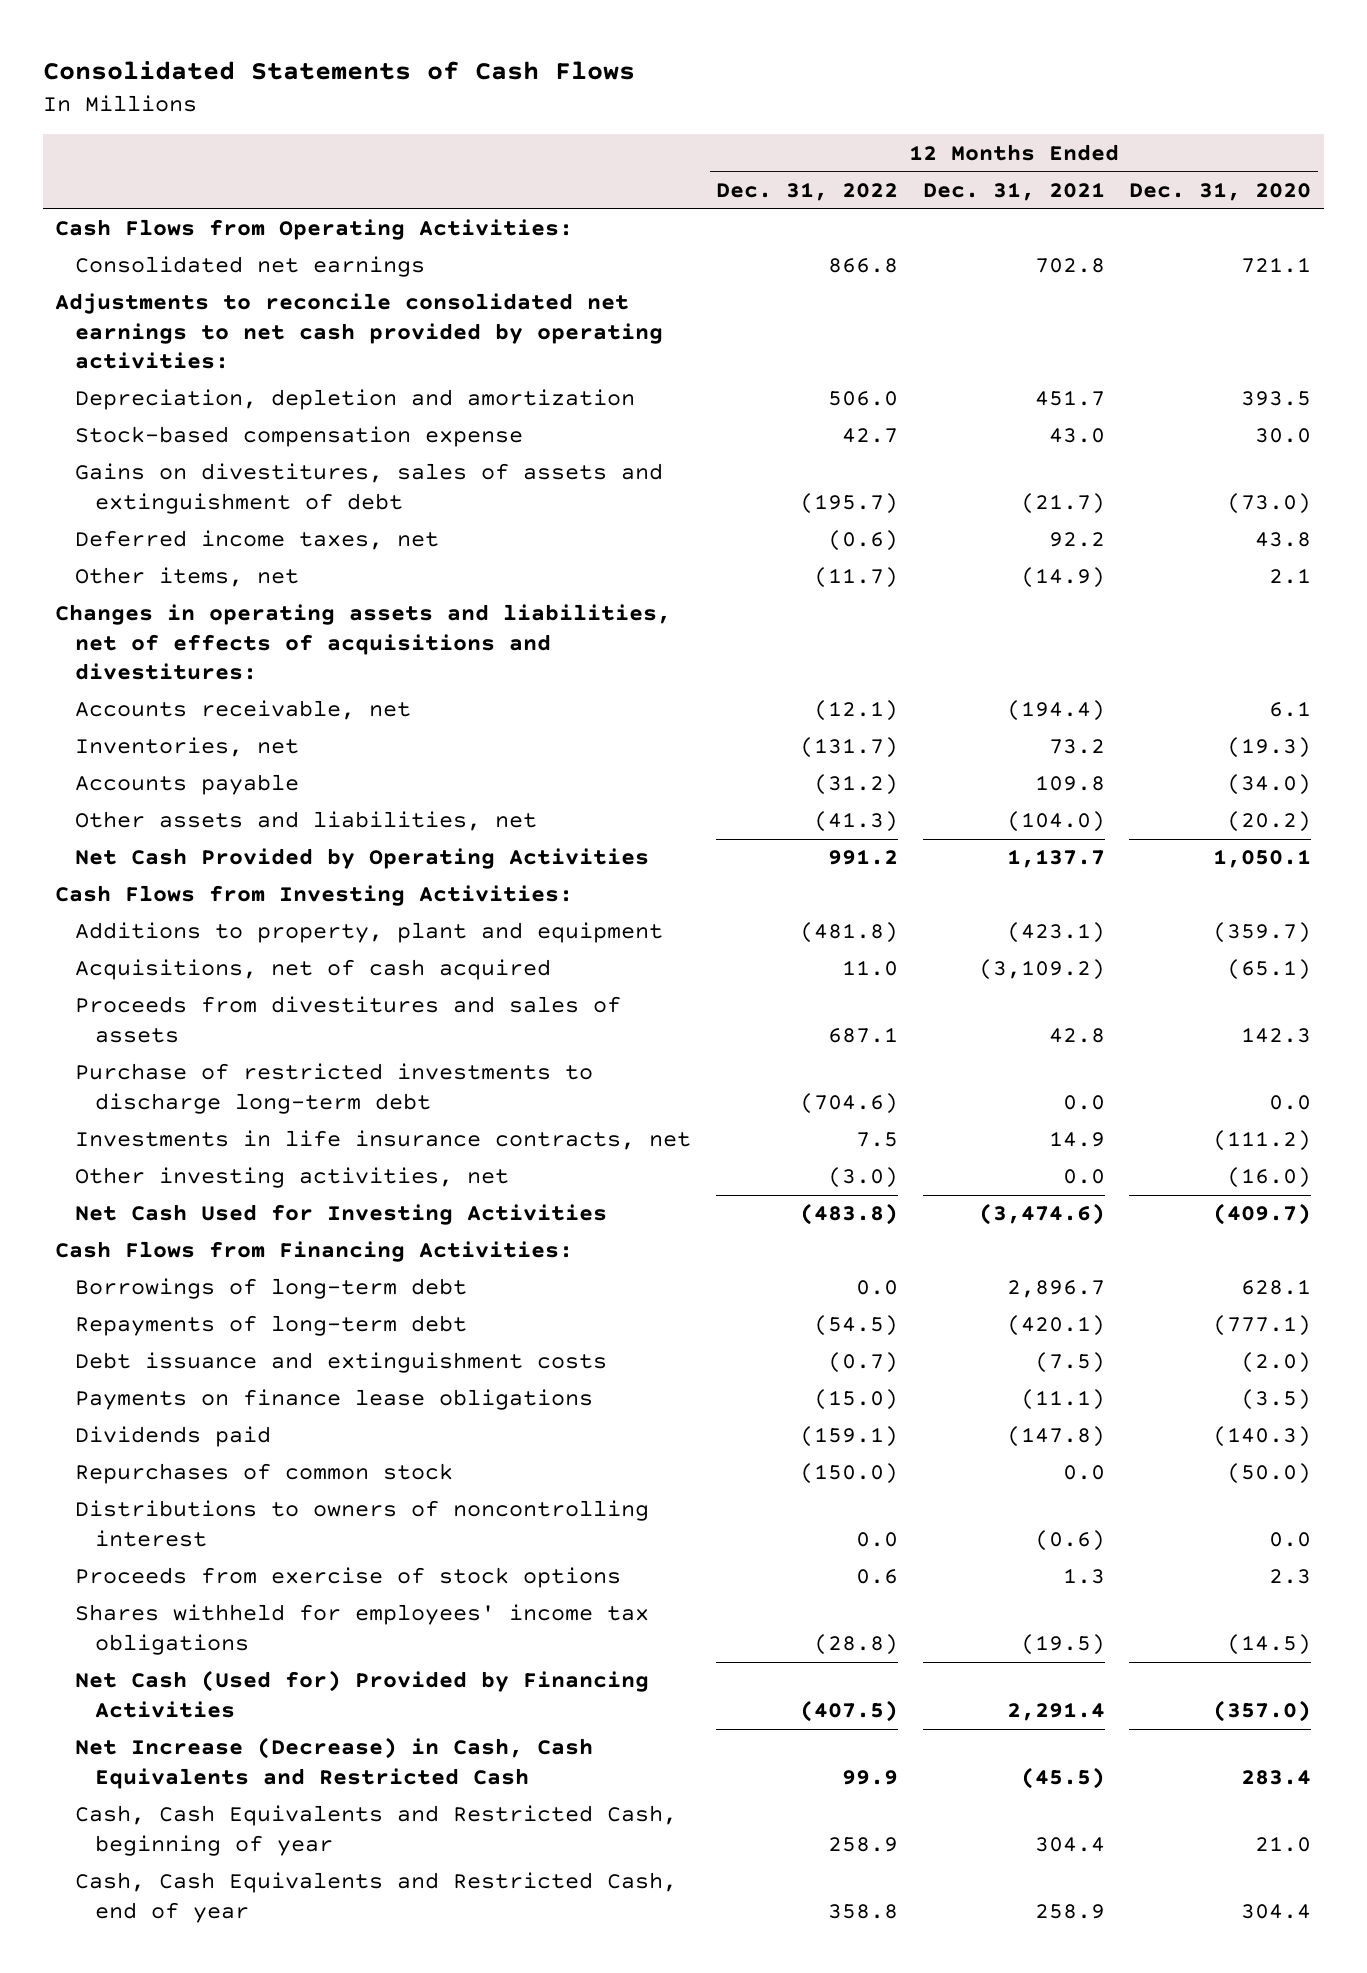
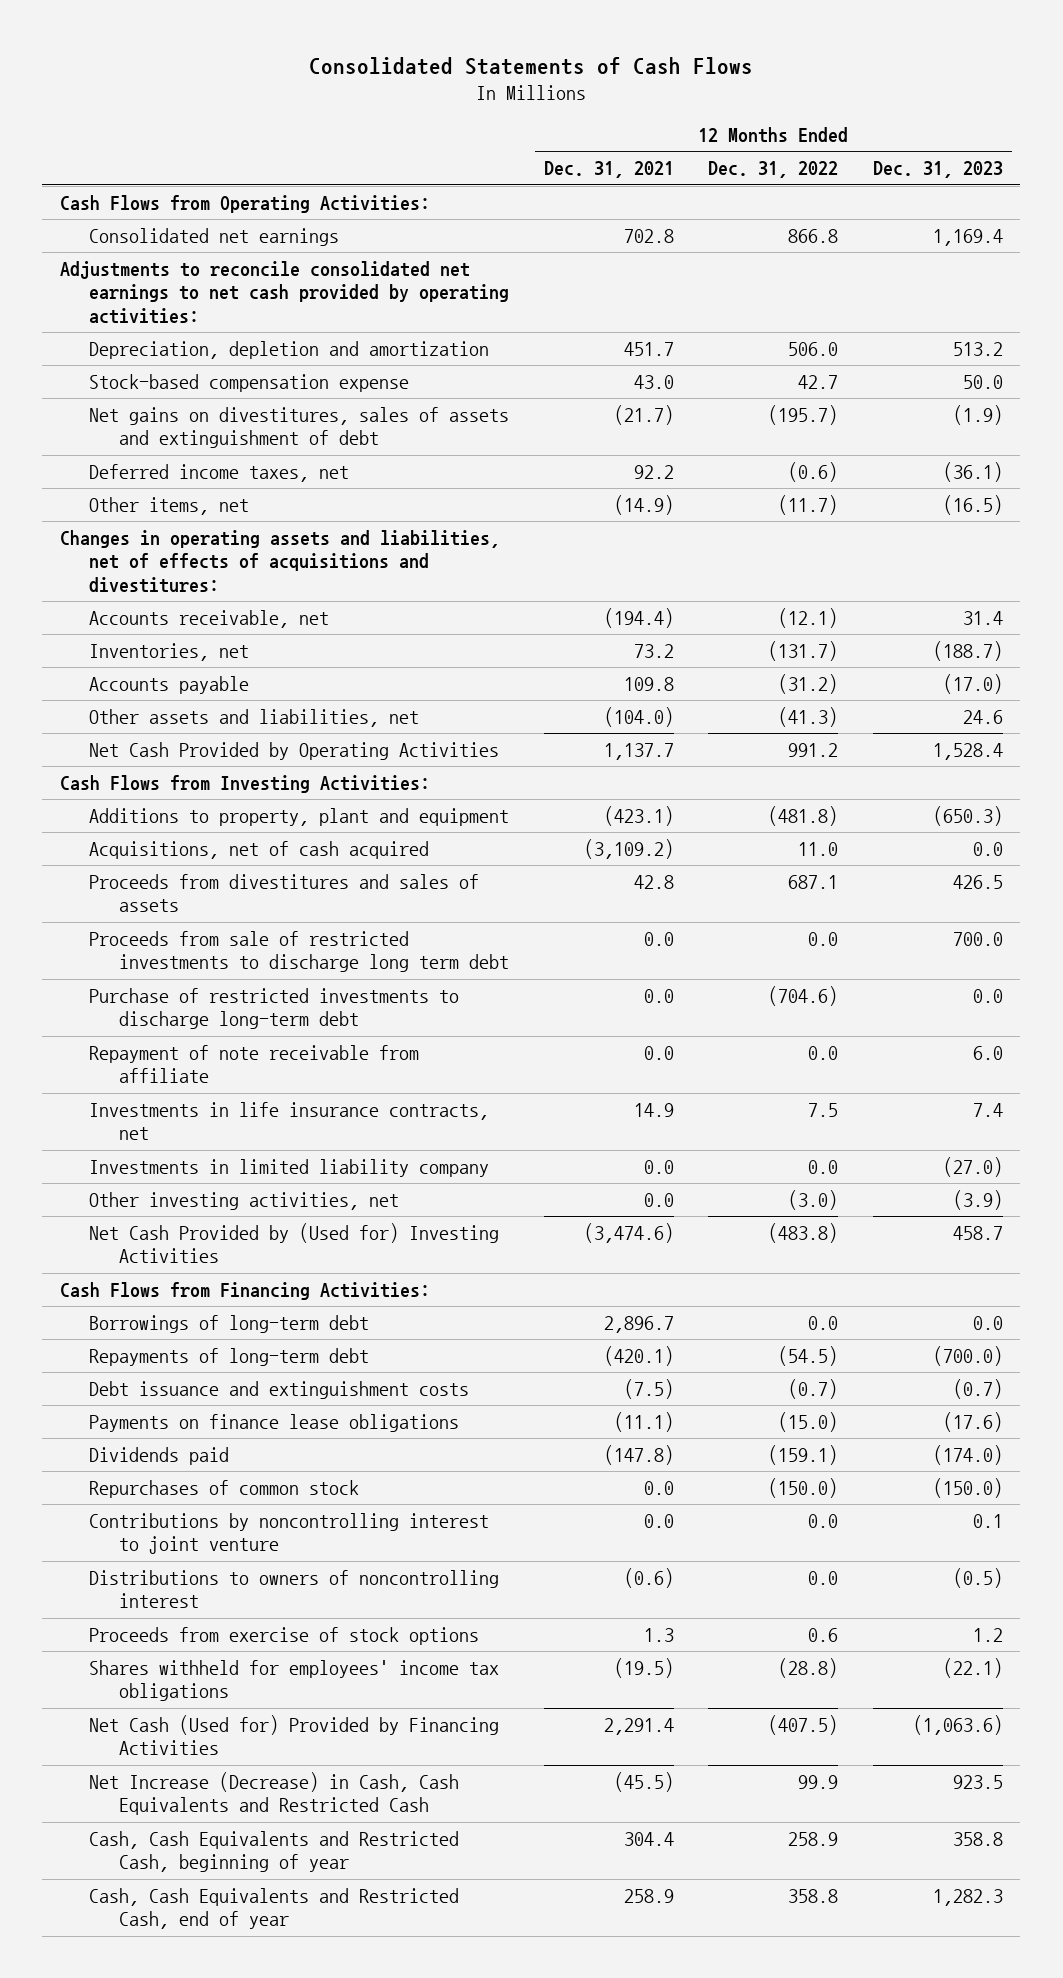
[1129,181,1312,201] Dec. 31, 2020 -> none
none -> [872,161,1003,179] Dec. 31, 2023
[75,463,664,514] Gains on divestitures, sales of assets and extinguishment of debt -> [89,406,510,449] Net gains on divestitures, sales of assets and extinguishment of debt
none -> [89,930,509,973] Proceeds from sale of restricted investments to discharge long term debt
none -> [89,1044,420,1084] Repayment of note receivable from affiliate
none -> [89,1158,490,1177] Investments in limited liability company
[75,1204,608,1226] Net Cash Used for Investing Activities -> [89,1222,500,1264] Net Cash Provided by (Used for) Investing Activities
none -> [89,1512,490,1555] Contributions by noncontrolling interest to joint venture

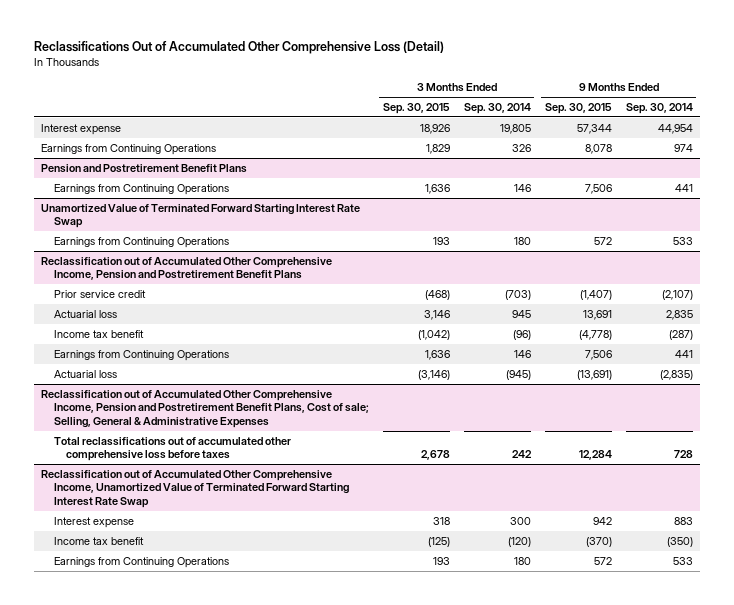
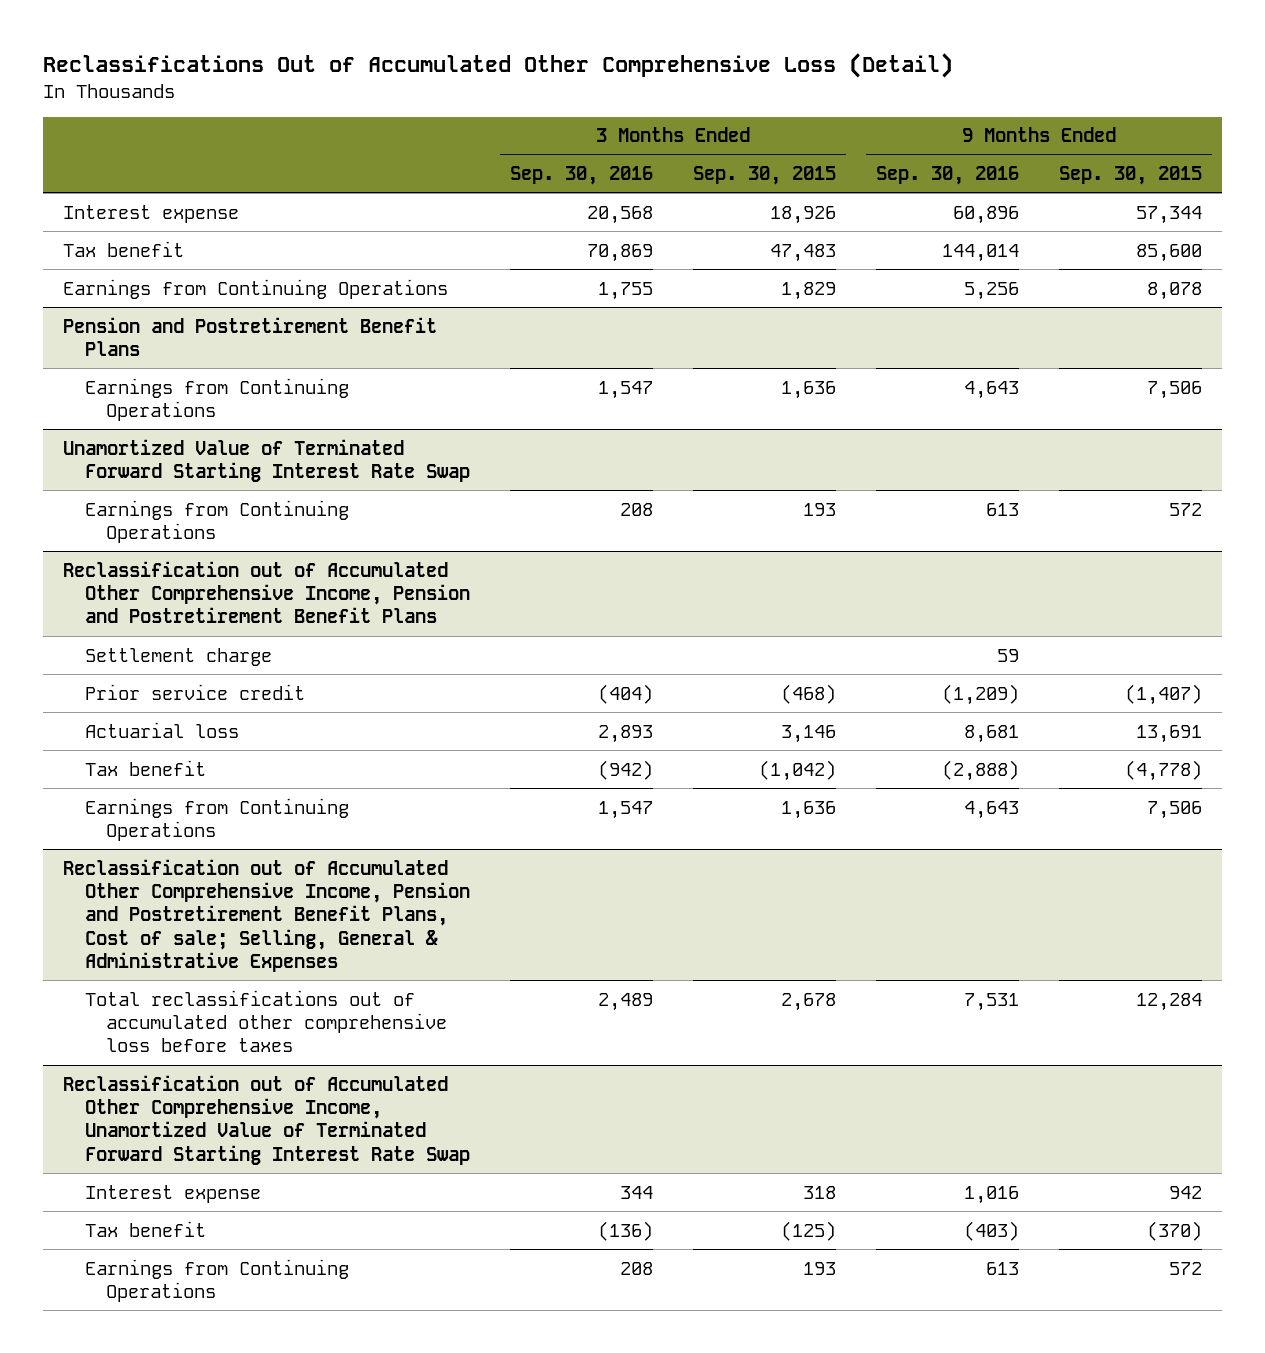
[463,102,531,114] Sep. 30, 2014 -> none
[625,102,693,114] Sep. 30, 2014 -> none
none -> [509,166,653,186] Sep. 30, 2016
none -> [875,166,1019,186] Sep. 30, 2016
none -> [63,240,185,257] Tax benefit
none -> [84,647,272,666] Settlement charge
[53,329,144,338] Income tax benefit -> [84,759,206,776] Tax benefit
[53,369,117,378] Actuarial loss -> none
[53,536,144,545] Income tax benefit -> [84,1220,206,1237] Tax benefit

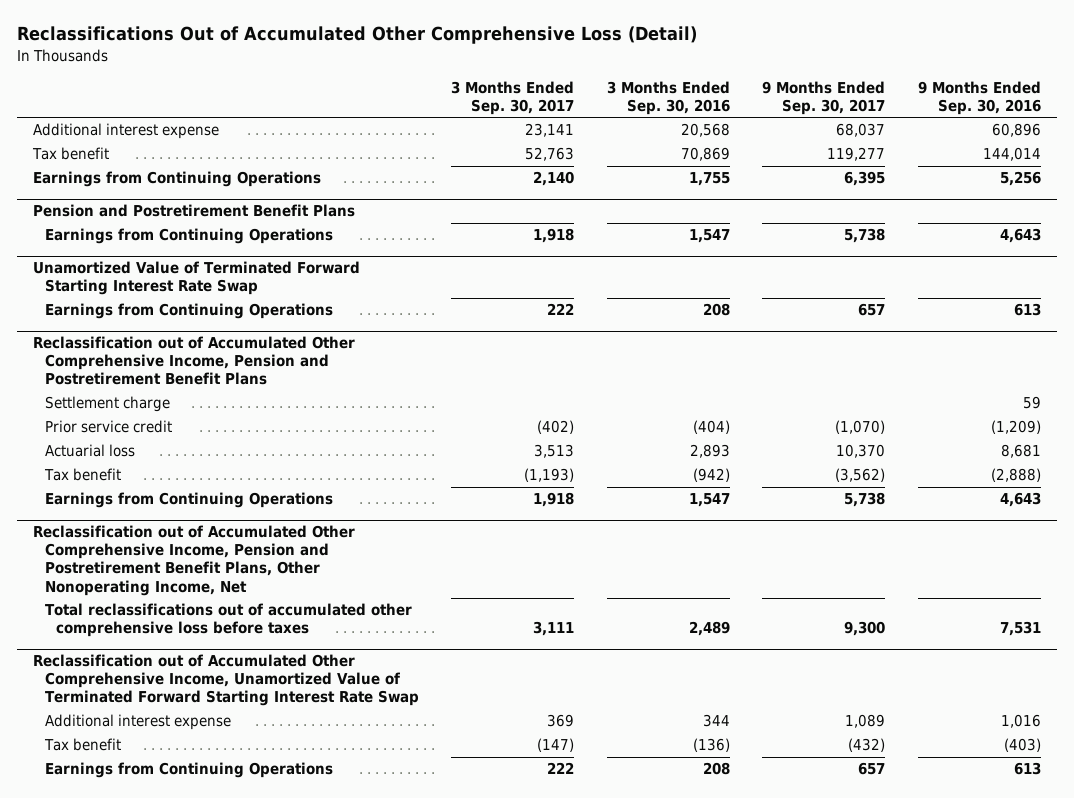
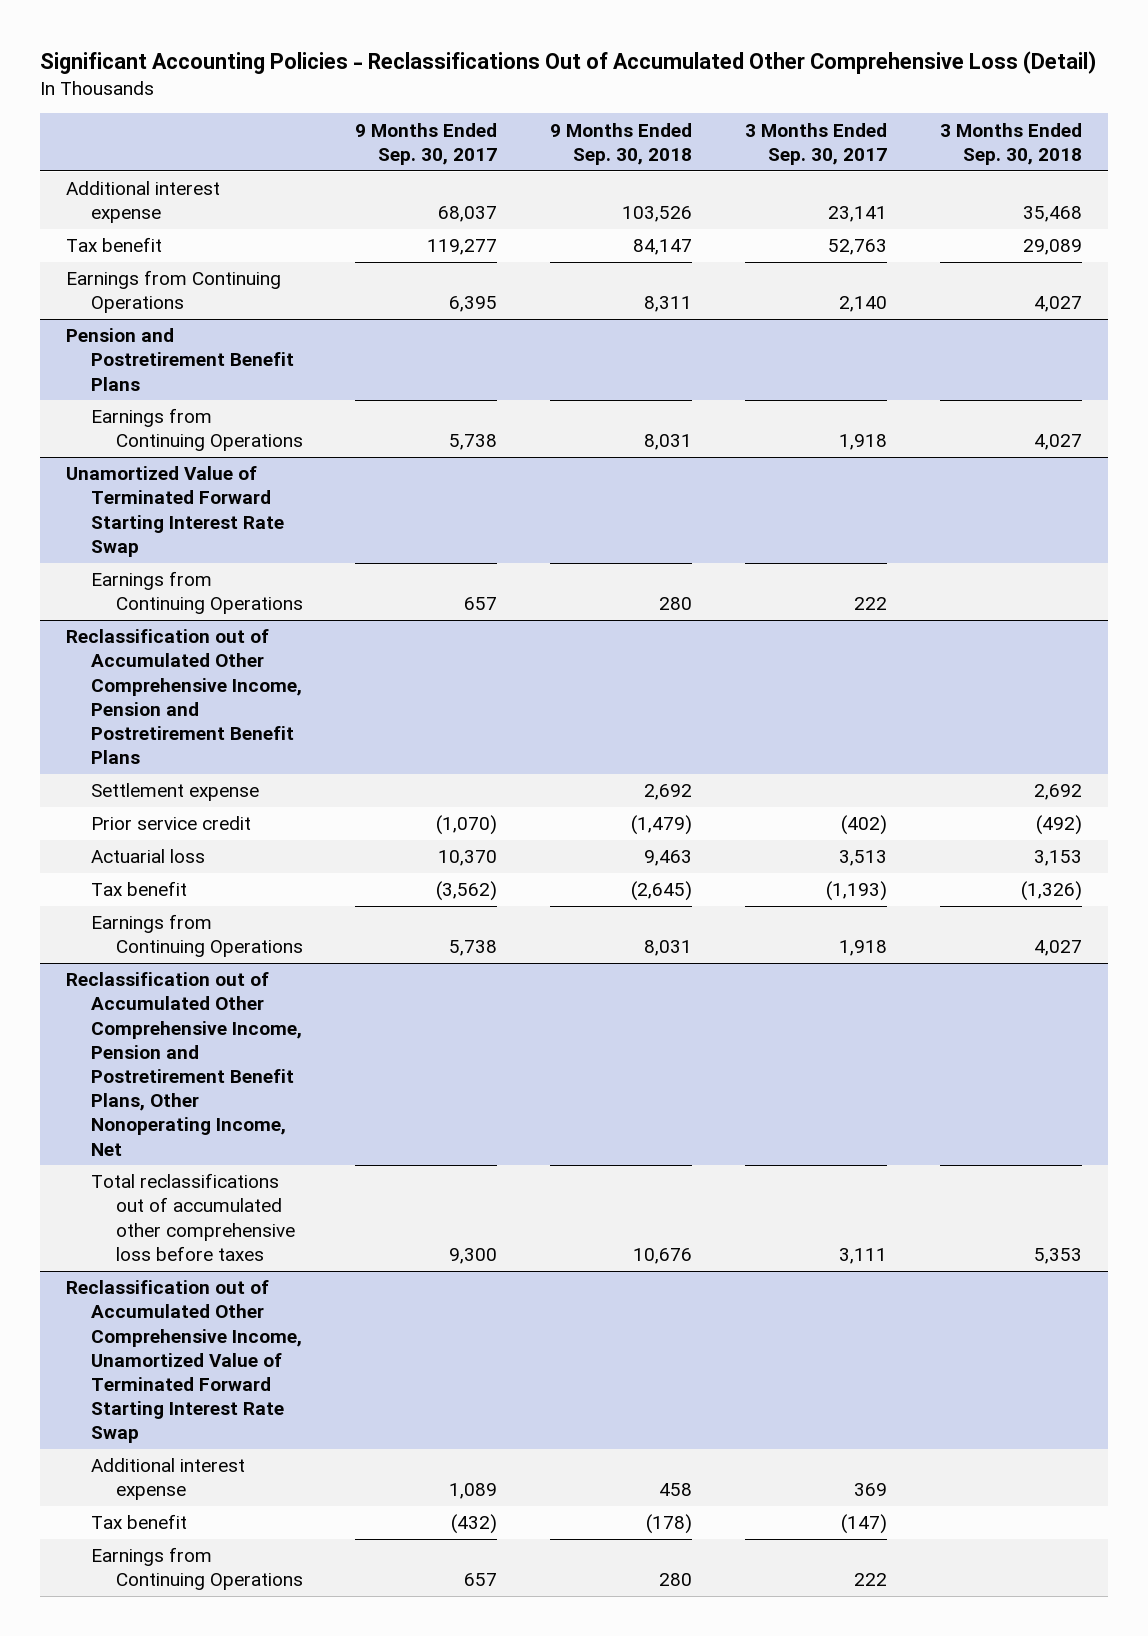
[16,26,697,45] Reclassifications Out of Accumulated Other Comprehensive Loss (Detail) -> [39,51,1096,75] Significant Accounting Policies - Reclassifications Out of Accumulated Other Comprehensive Loss (Detail)
[606,80,730,115] 3 Months Ended Sep. 30, 2016 -> none
[917,80,1041,115] 9 Months Ended Sep. 30, 2016 -> none
none -> [550,122,693,165] 9 Months Ended Sep. 30, 2018
none -> [939,122,1082,165] 3 Months Ended Sep. 30, 2018
[44,396,170,413] Settlement charge -> [90,783,259,802] Settlement expense

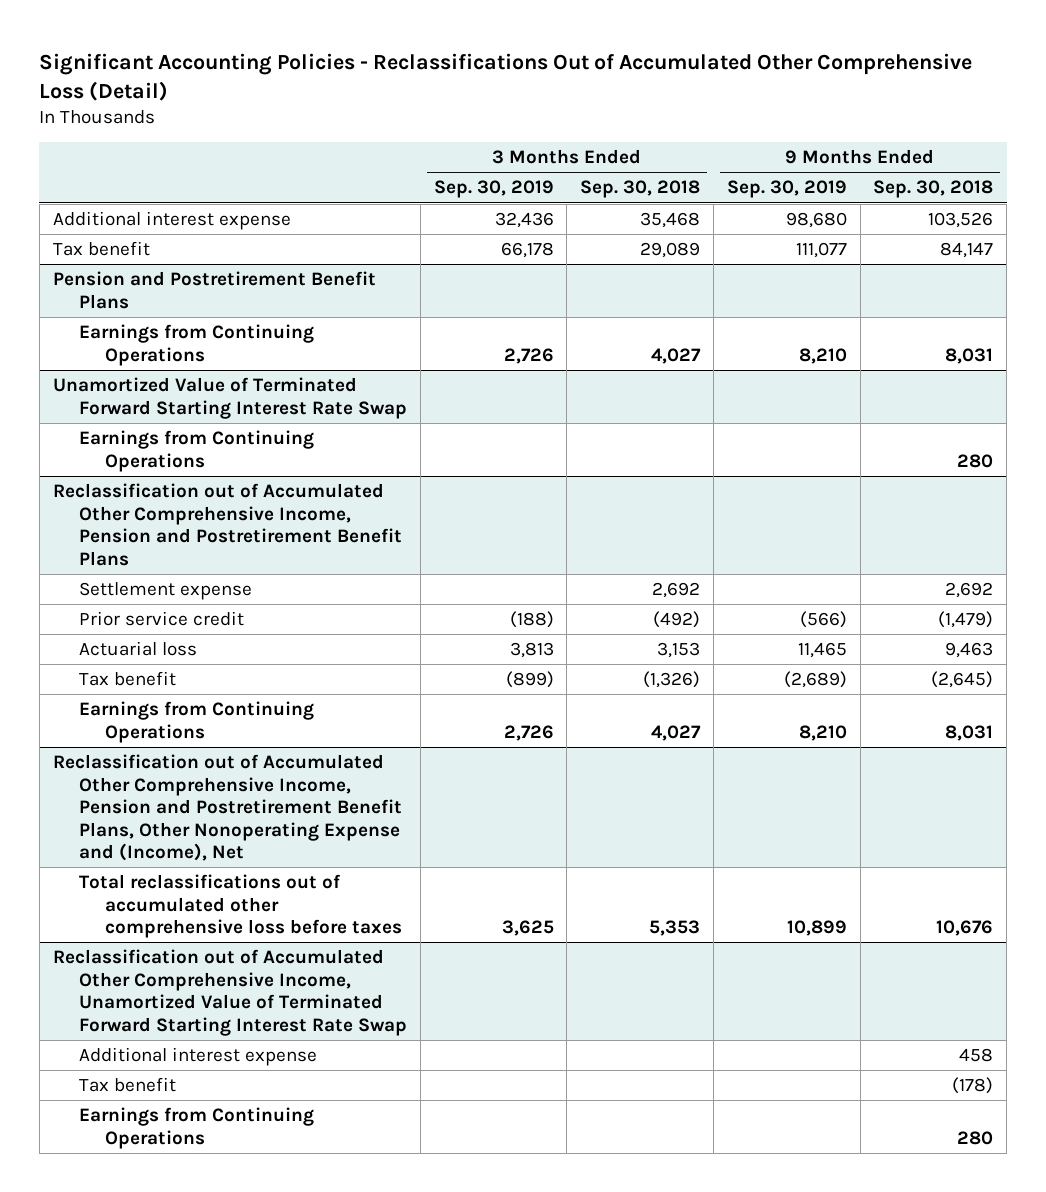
[355,122,498,165] 9 Months Ended Sep. 30, 2017 -> none
[745,122,888,165] 3 Months Ended Sep. 30, 2017 -> none
none -> [433,180,554,199] Sep. 30, 2019
none -> [726,180,847,199] Sep. 30, 2019
[66,270,282,314] Earnings from Continuing Operations -> none
[66,972,302,1156] Reclassification out of Accumulated Other Comprehensive Income, Pension and Postretirement Benefit Plans, Other Nonoperating Income, Net -> [52,754,402,862] Reclassification out of Accumulated Other Comprehensive Income, Pension and Postretirement Benefit Plans, Other Nonoperating Expense and (Income), Net

